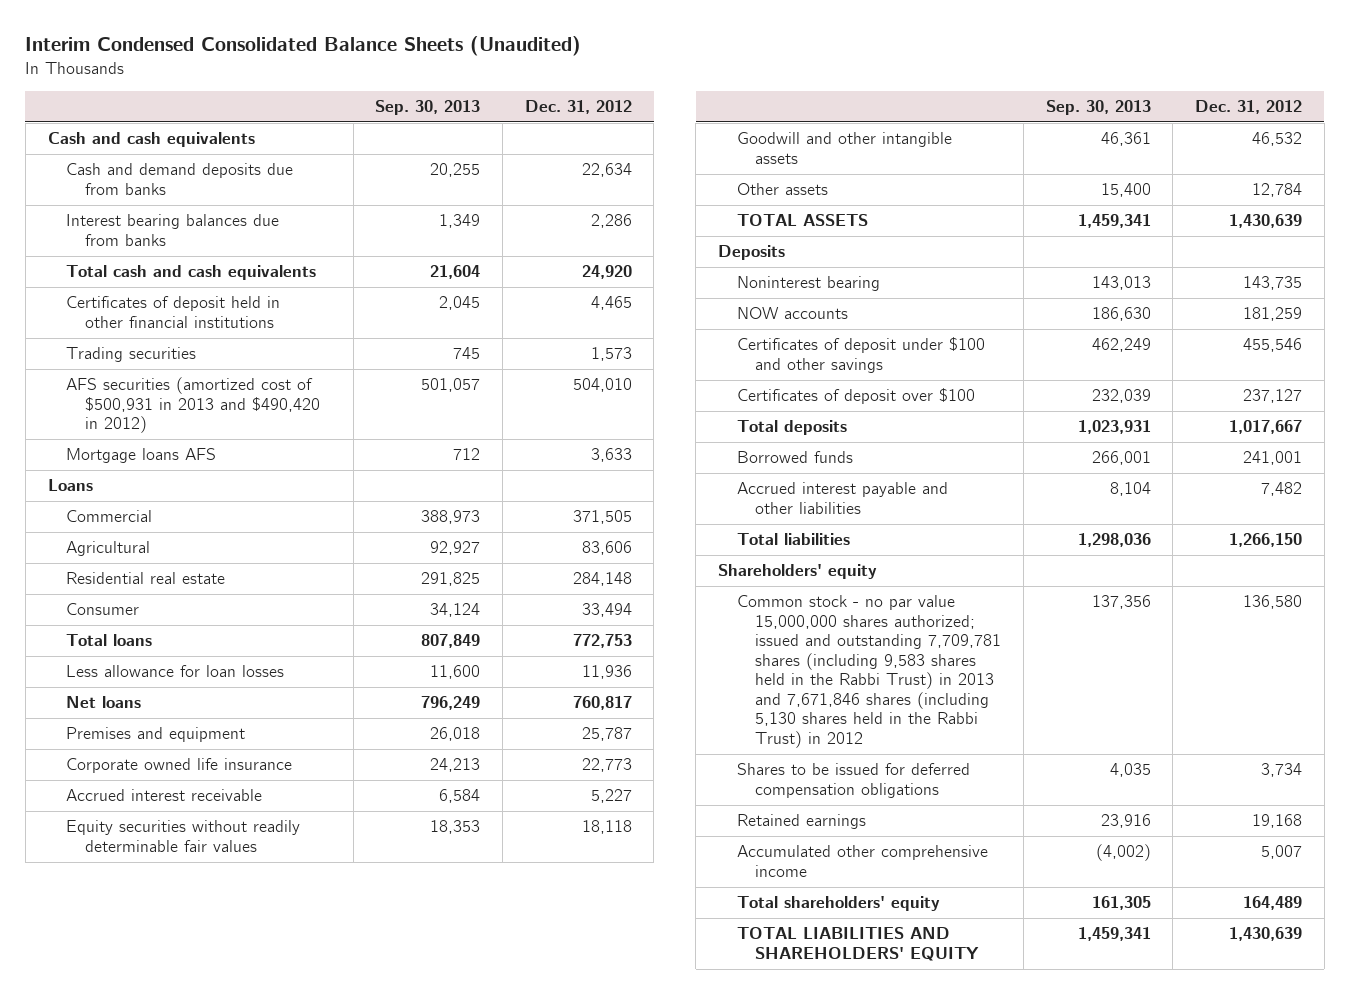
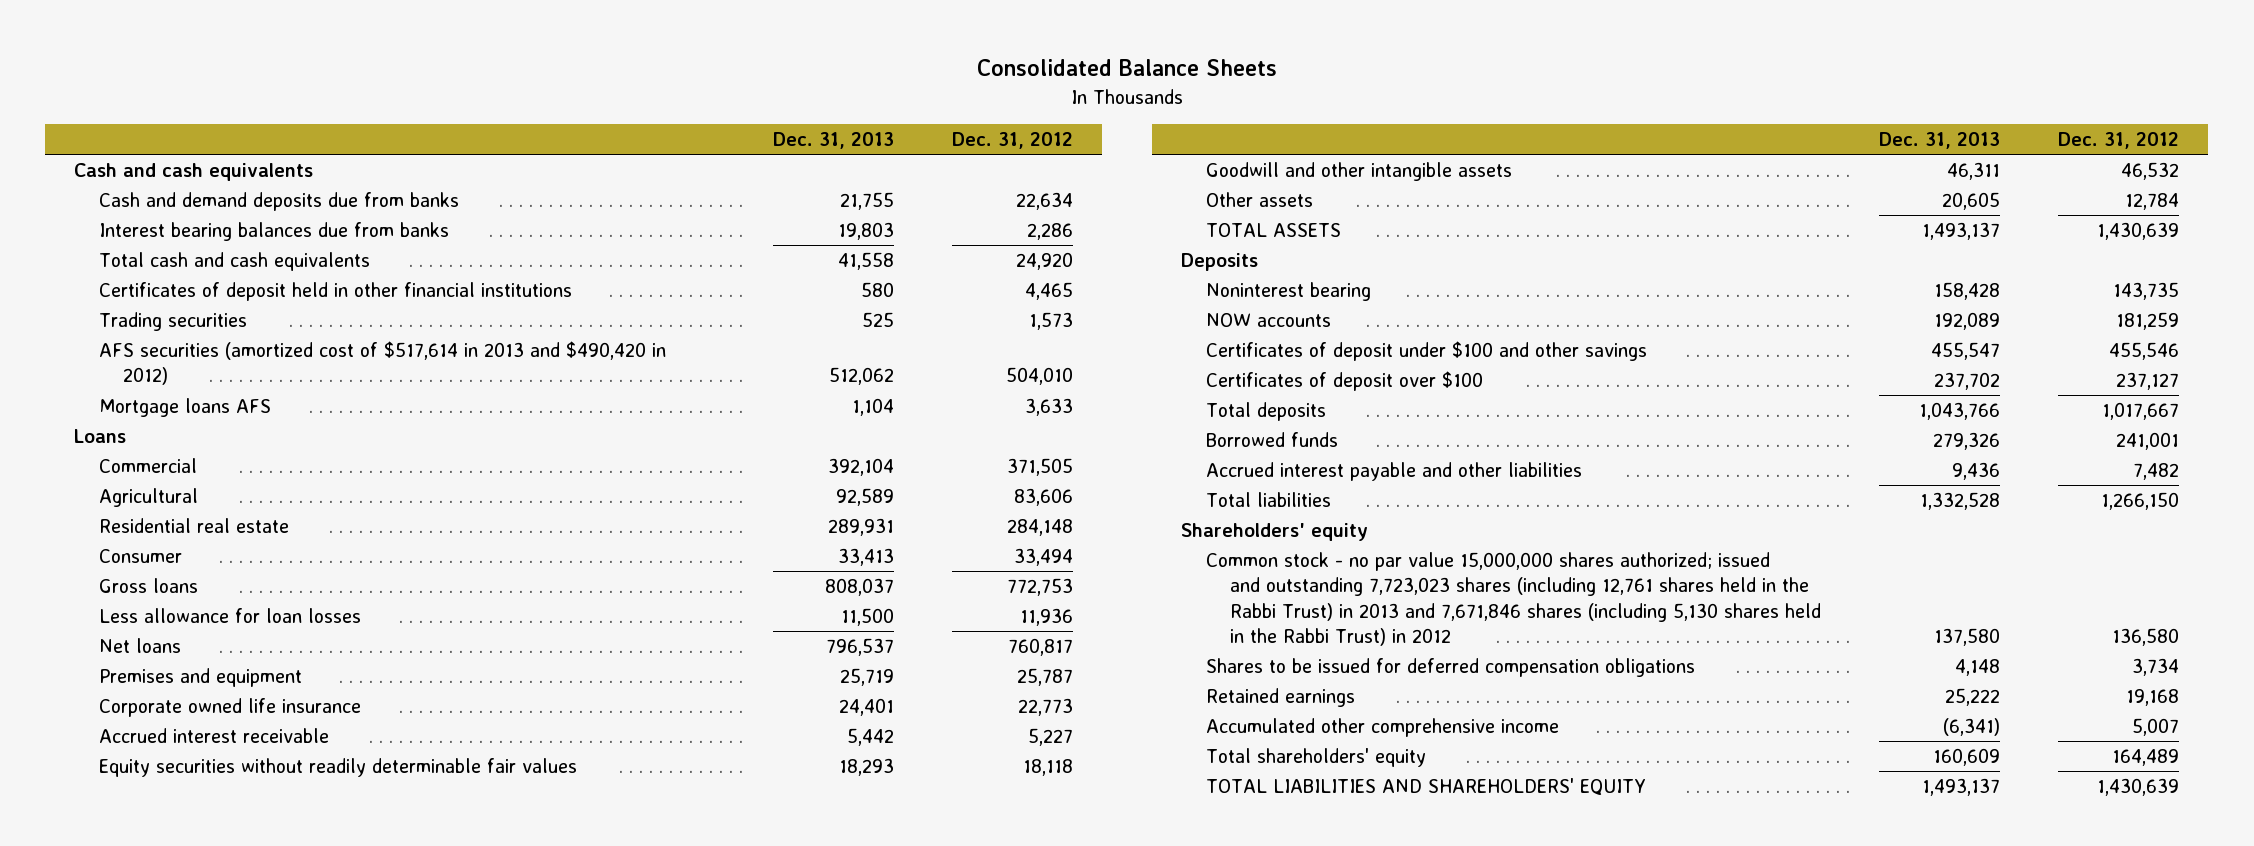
[25,36,582,57] Interim Condensed Consolidated Balance Sheets (Unaudited) -> [976,59,1277,77] Consolidated Balance Sheets
[375,100,481,116] Sep. 30, 2013 -> none
none -> [772,131,894,149] Dec. 31, 2013
[66,377,320,434] AFS securities (amortized cost of $500,931 in 2013 and $490,420 in 2012) -> [98,341,666,386] AFS securities (amortized cost of $517,614 in 2013 and $490,420 in 2012)
[66,634,153,647] Total loans -> [98,578,198,594] Gross loans
[736,595,1002,748] Common stock - no par value 15,000,000 shares authorized; issued and outstanding 7,709,781 shares (including 9,583 shares held in the Rabbi Trust) in 2013 and 7,671,846 shares (including 5,130 shares held in the Rabbi Trust) in 2012 -> [1205,552,1821,646] Common stock - no par value 15,000,000 shares authorized; issued and outstanding 7,723,023 shares (including 12,761 shares held in the Rabbi Trust) in 2013 and 7,671,846 shares (including 5,130 shares held in the Rabbi Trust) in 2012

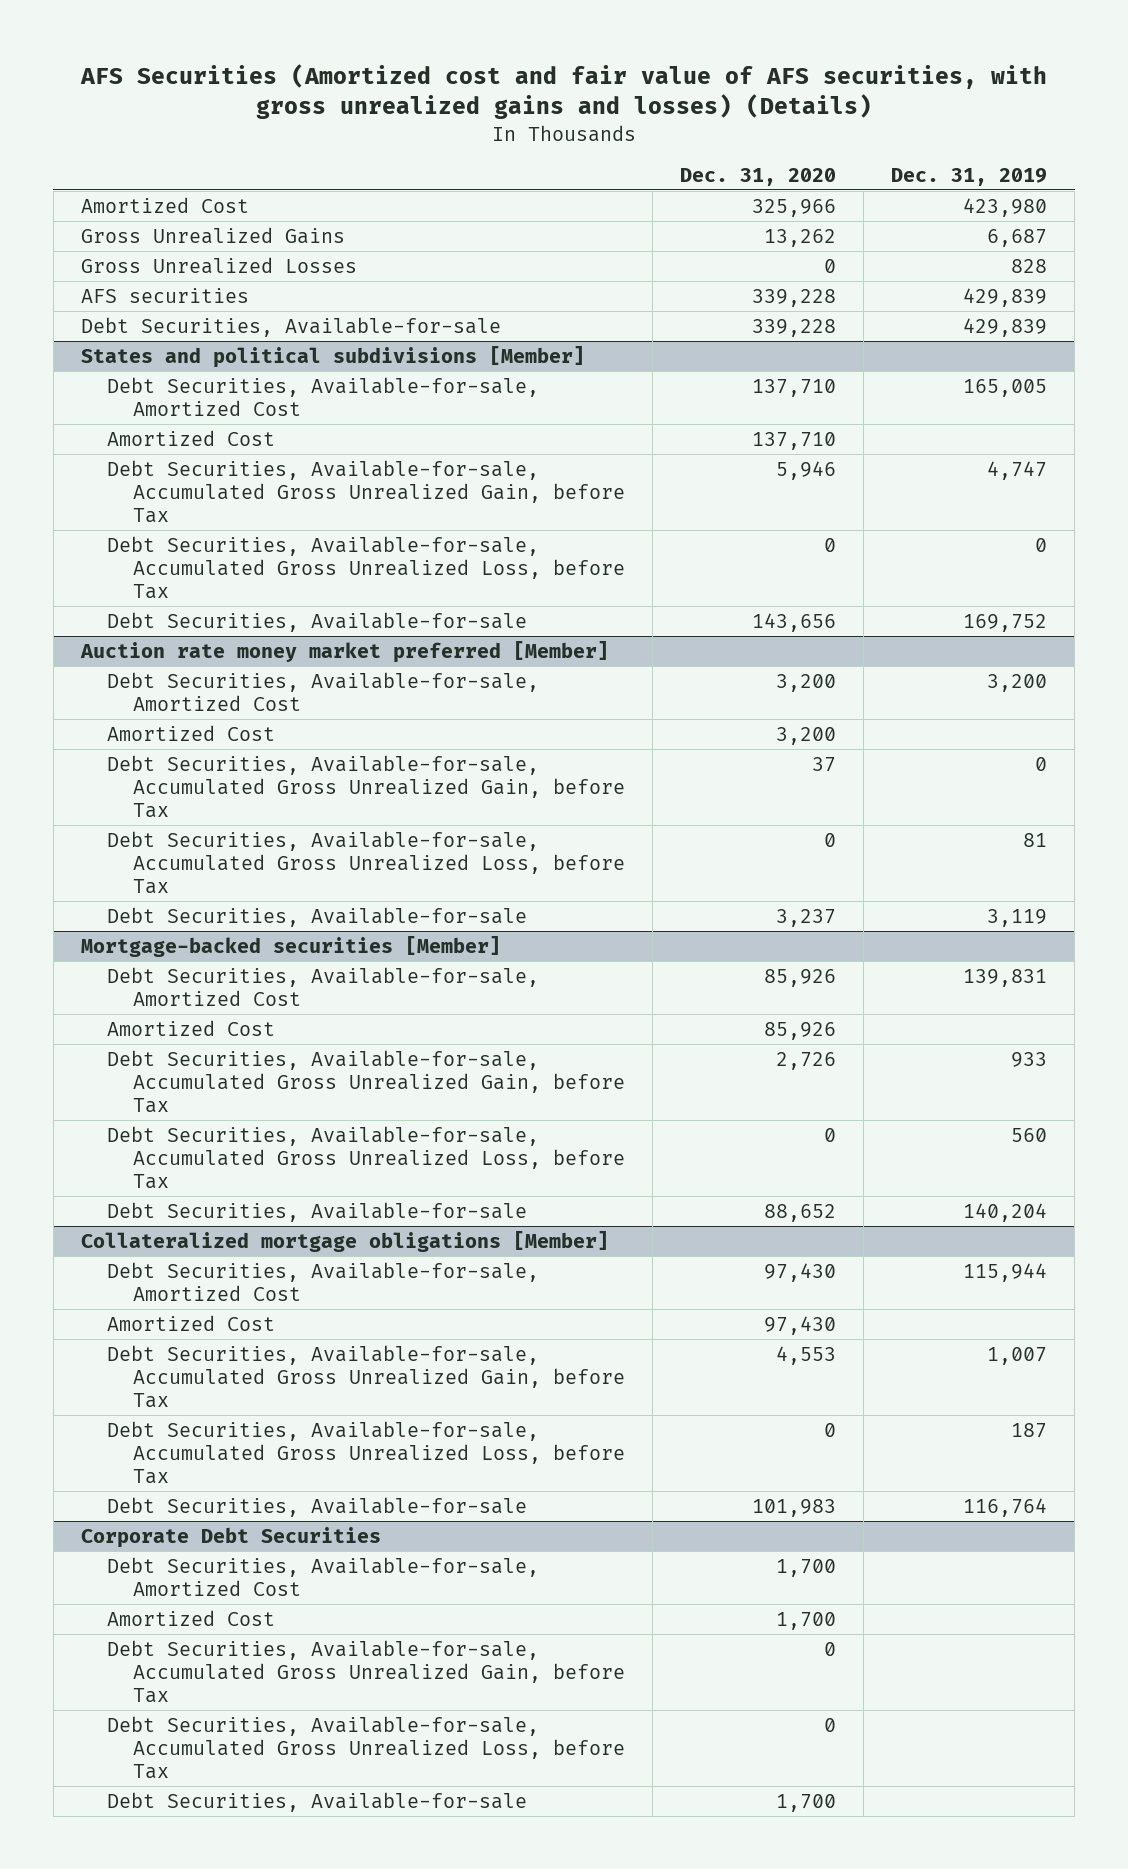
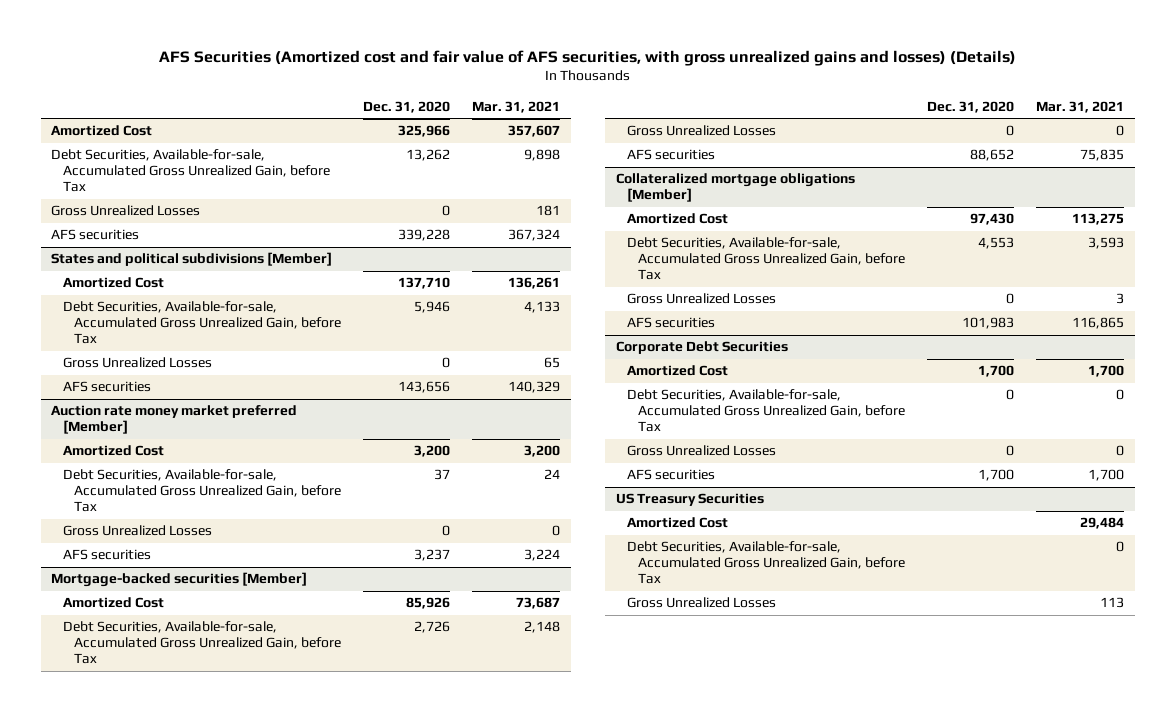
[891,167,1048,186] Dec. 31, 2019 -> none
none -> [471,100,560,113] Mar. 31, 2021
[81,226,346,244] Gross Unrealized Gains -> [51,149,330,193] Debt Securities, Available-for-sale, Accumulated Gross Unrealized Gain, before Tax
[81,316,502,337] Debt Securities, Available-for-sale -> none
[107,376,540,416] Debt Securities, Available-for-sale, Amortized Cost -> none
[107,535,626,599] Debt Securities, Available-for-sale, Accumulated Gross Unrealized Loss, before Tax -> [62,357,212,369] Gross Unrealized Losses
[107,611,528,632] Debt Securities, Available-for-sale -> [62,381,151,393] AFS securities
[107,671,540,711] Debt Securities, Available-for-sale, Amortized Cost -> none
[107,830,626,894] Debt Securities, Available-for-sale, Accumulated Gross Unrealized Loss, before Tax -> [62,525,212,537] Gross Unrealized Losses
[107,906,528,927] Debt Securities, Available-for-sale -> [62,549,151,561] AFS securities
[107,966,540,1006] Debt Securities, Available-for-sale, Amortized Cost -> none
[107,1125,626,1189] Debt Securities, Available-for-sale, Accumulated Gross Unrealized Loss, before Tax -> [627,125,777,137] Gross Unrealized Losses
[107,1201,528,1222] Debt Securities, Available-for-sale -> [627,149,716,161] AFS securities
[107,1261,540,1301] Debt Securities, Available-for-sale, Amortized Cost -> none
[107,1420,626,1484] Debt Securities, Available-for-sale, Accumulated Gross Unrealized Loss, before Tax -> [627,293,777,305] Gross Unrealized Losses
[107,1496,528,1517] Debt Securities, Available-for-sale -> [627,317,716,329] AFS securities
[107,1556,540,1596] Debt Securities, Available-for-sale, Amortized Cost -> none
[107,1715,626,1779] Debt Securities, Available-for-sale, Accumulated Gross Unrealized Loss, before Tax -> [627,445,777,457] Gross Unrealized Losses
[107,1791,528,1812] Debt Securities, Available-for-sale -> [627,469,716,481] AFS securities
none -> [615,493,764,507] US Treasury Securities
none -> [627,517,729,529] Amortized Cost
none -> [627,541,906,585] Debt Securities, Available-for-sale, Accumulated Gross Unrealized Gain, before Tax
none -> [627,597,777,609] Gross Unrealized Losses

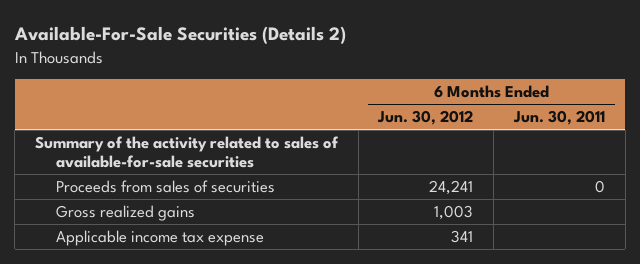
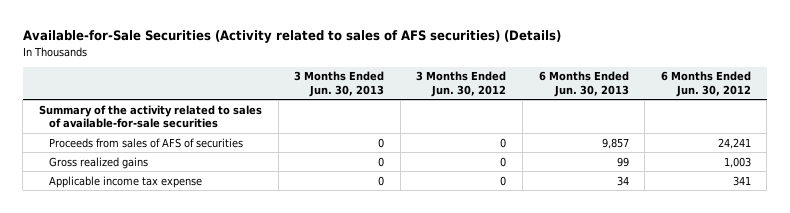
[13,26,346,45] Available-For-Sale Securities (Details 2) -> [22,30,561,44] Available-for-Sale Securities (Activity related to sales of AFS securities) (Details)
[512,110,605,126] Jun. 30, 2011 -> none
none -> [294,71,385,98] 3 Months Ended Jun. 30, 2013
none -> [416,71,507,98] 3 Months Ended Jun. 30, 2012
none -> [538,71,629,98] 6 Months Ended Jun. 30, 2013
[55,179,275,193] Proceeds from sales of securities -> [48,137,243,148] Proceeds from sales of AFS of securities

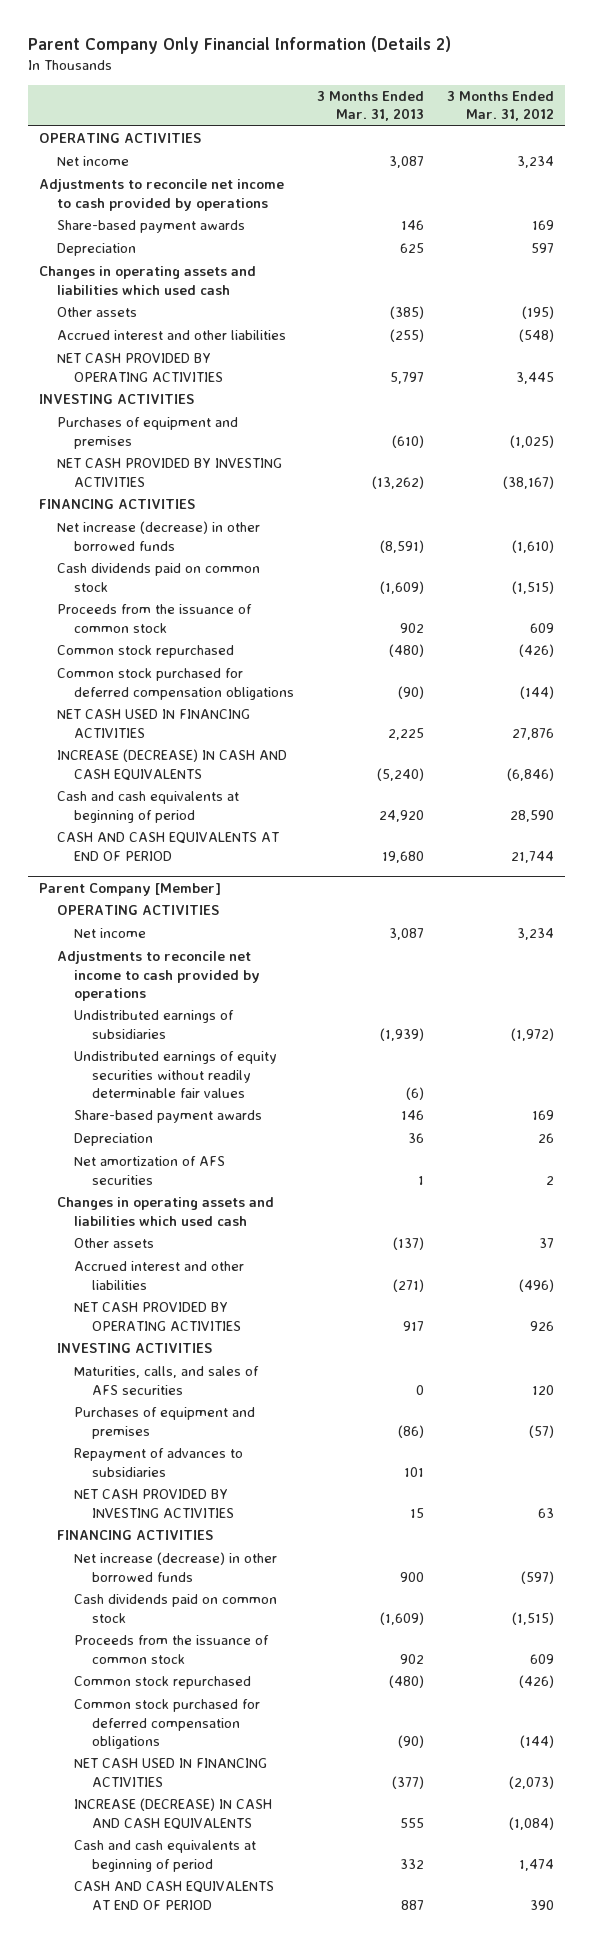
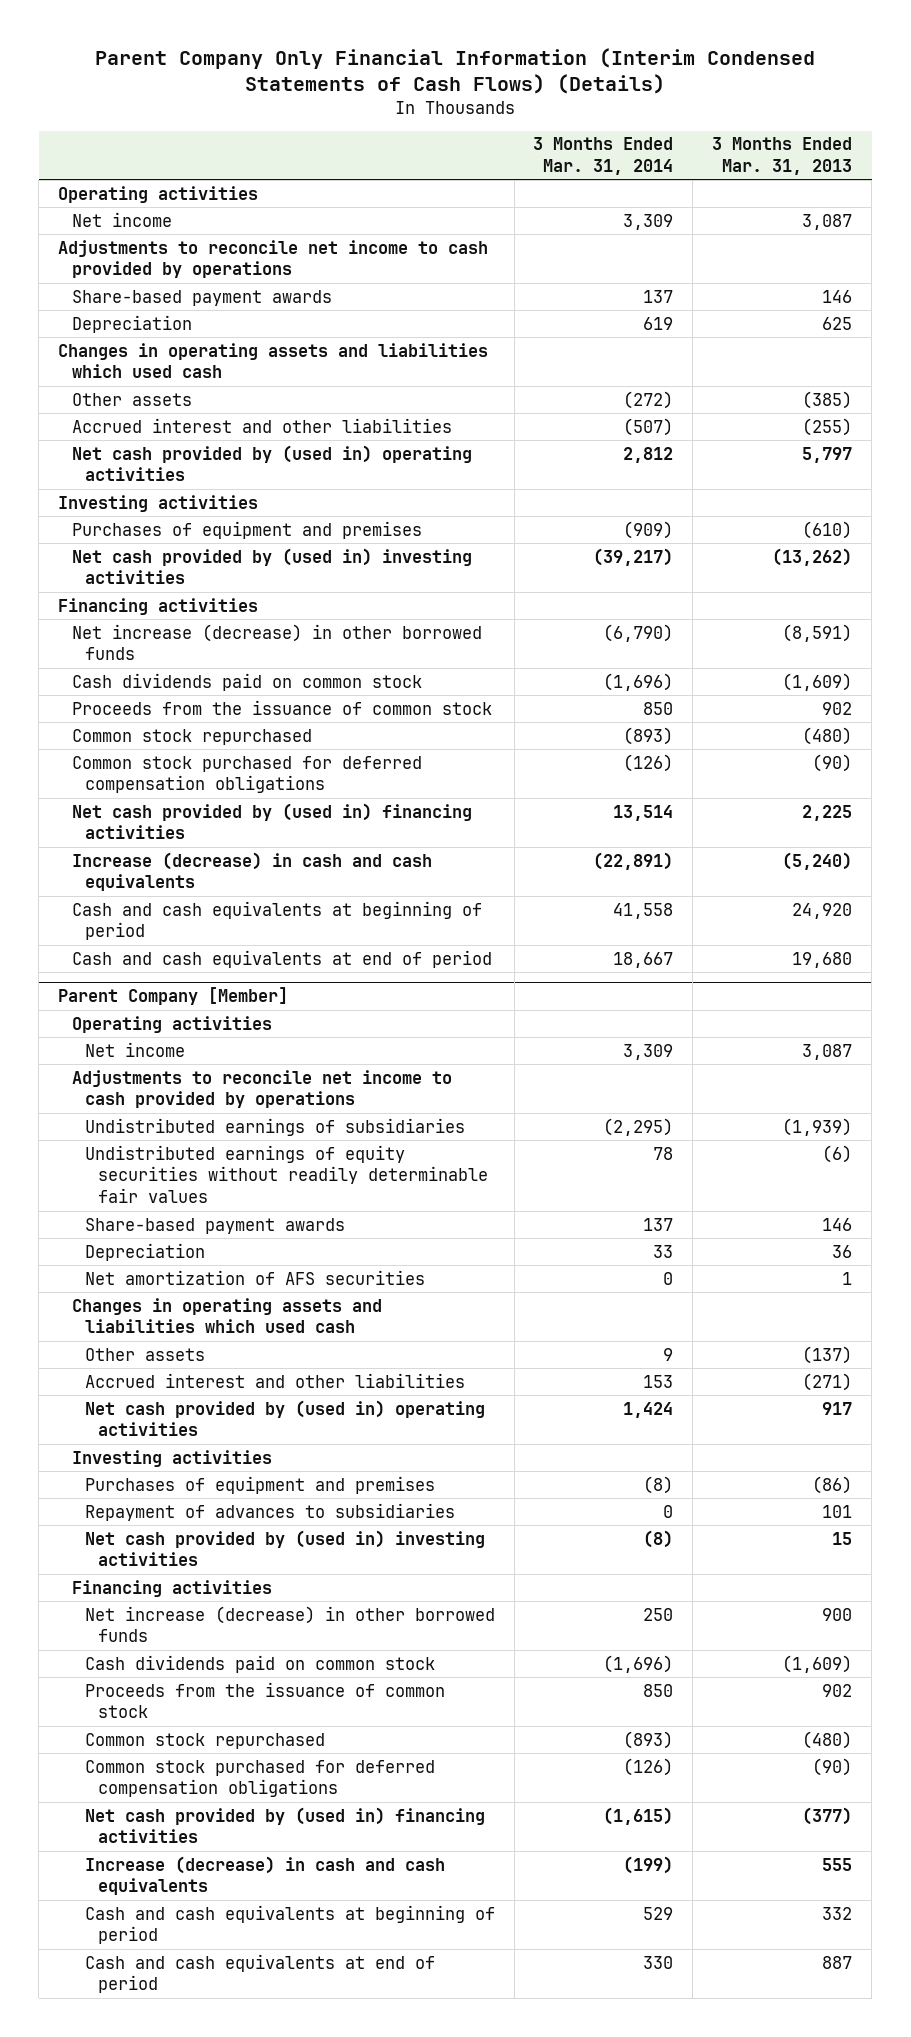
[27,36,451,55] Parent Company Only Financial Information (Details 2) -> [95,48,816,95] Parent Company Only Financial Information (Interim Condensed Statements of Cash Flows) (Details)
[446,90,554,122] 3 Months Ended Mar. 31, 2012 -> none
none -> [533,137,674,176] 3 Months Ended Mar. 31, 2014
[38,133,201,144] OPERATING ACTIVITIES -> [58,185,259,203] Operating activities
[56,353,224,382] NET CASH PROVIDED BY OPERATING ACTIVITIES -> [71,444,472,482] Net cash provided by (used in) operating activities
[38,394,194,405] INVESTING ACTIVITIES -> [58,494,259,512] Investing activities
[56,458,282,487] NET CASH PROVIDED BY INVESTING ACTIVITIES -> [71,547,472,585] Net cash provided by (used in) investing activities
[38,499,195,510] FINANCING ACTIVITIES -> [58,597,259,615] Financing activities
[56,709,250,738] NET CASH USED IN FINANCING ACTIVITIES -> [71,802,472,840] Net cash provided by (used in) financing activities
[56,749,287,781] INCREASE (DECREASE) IN CASH AND CASH EQUIVALENTS -> [71,851,432,892] Increase (decrease) in cash and cash equivalents
[56,832,279,861] CASH AND CASH EQUIVALENTS AT END OF PERIOD -> [71,949,492,968] Cash and cash equivalents at end of period
[56,905,219,916] OPERATING ACTIVITIES -> [71,1015,272,1033] Operating activities
[74,1366,260,1395] Maturities, calls, and sales of AFS securities -> none
[74,1302,242,1331] NET CASH PROVIDED BY OPERATING ACTIVITIES -> [84,1399,485,1437] Net cash provided by (used in) operating activities
[56,1343,212,1354] INVESTING ACTIVITIES -> [71,1449,272,1467] Investing activities
[74,1489,235,1518] NET CASH PROVIDED BY INVESTING ACTIVITIES -> [84,1529,485,1567] Net cash provided by (used in) investing activities
[56,1530,213,1541] FINANCING ACTIVITIES -> [71,1579,272,1597] Financing activities
[74,1758,268,1787] NET CASH USED IN FINANCING ACTIVITIES -> [84,1806,485,1844] Net cash provided by (used in) financing activities
[74,1798,273,1830] INCREASE (DECREASE) IN CASH AND CASH EQUIVALENTS -> [84,1855,445,1896] Increase (decrease) in cash and cash equivalents
[74,1881,275,1910] CASH AND CASH EQUIVALENTS AT END OF PERIOD -> [84,1953,435,1994] Cash and cash equivalents at end of period

